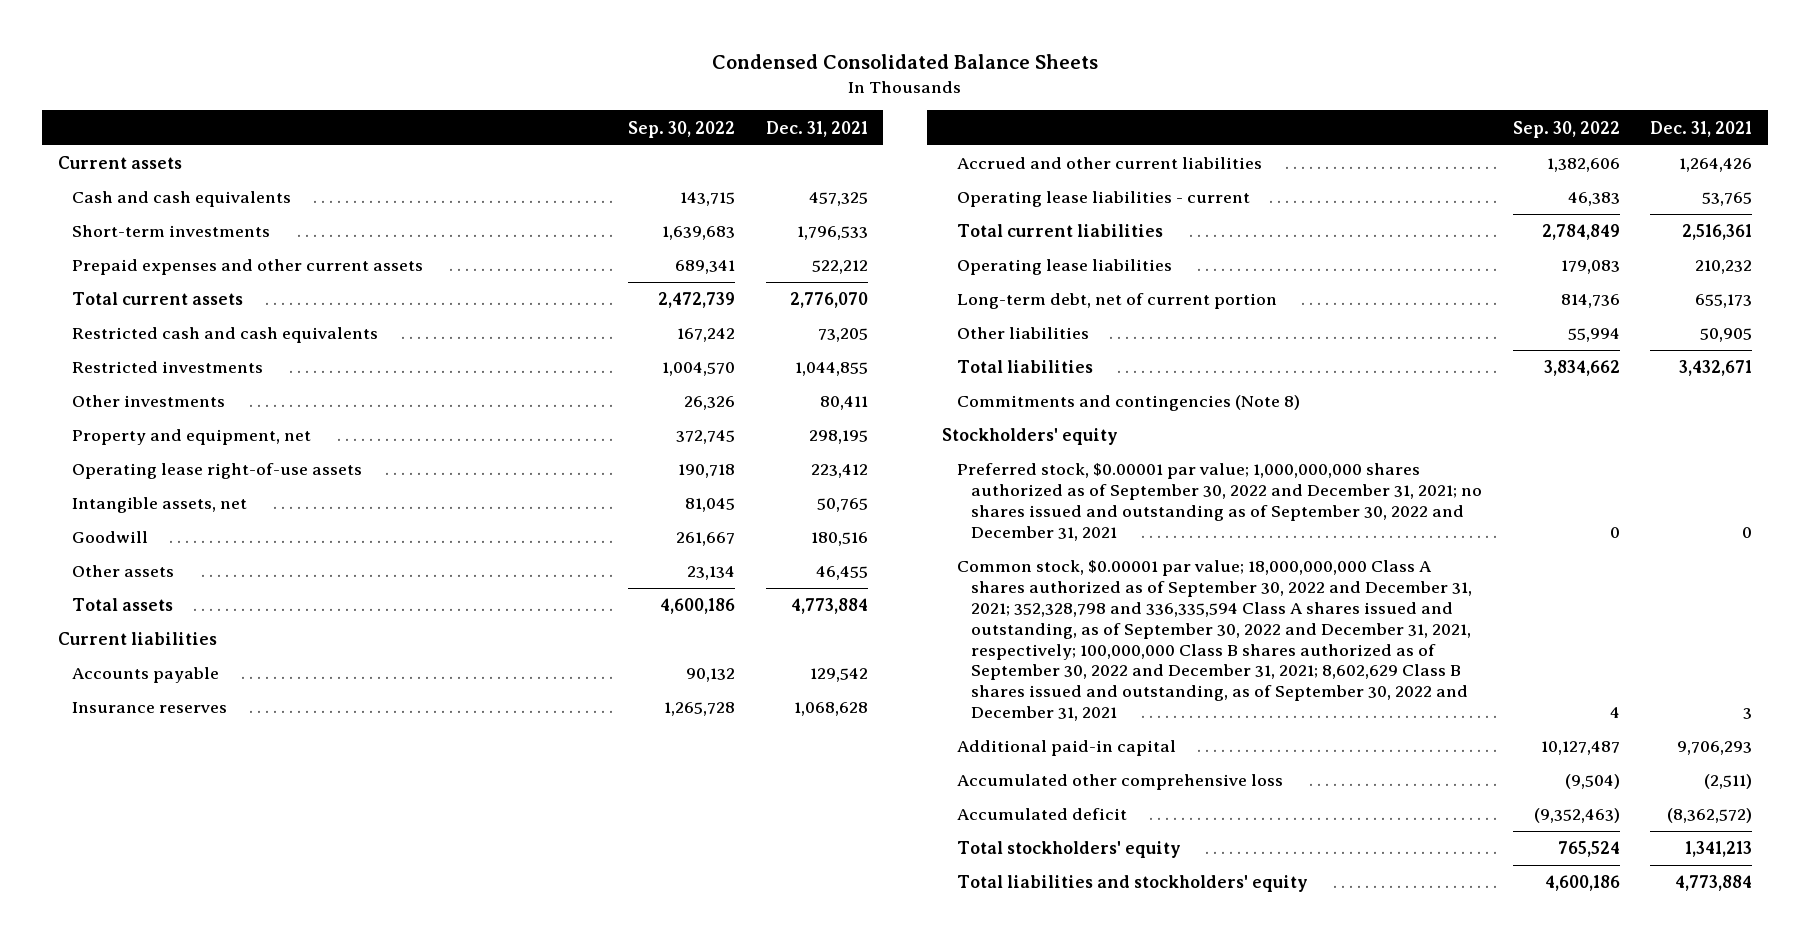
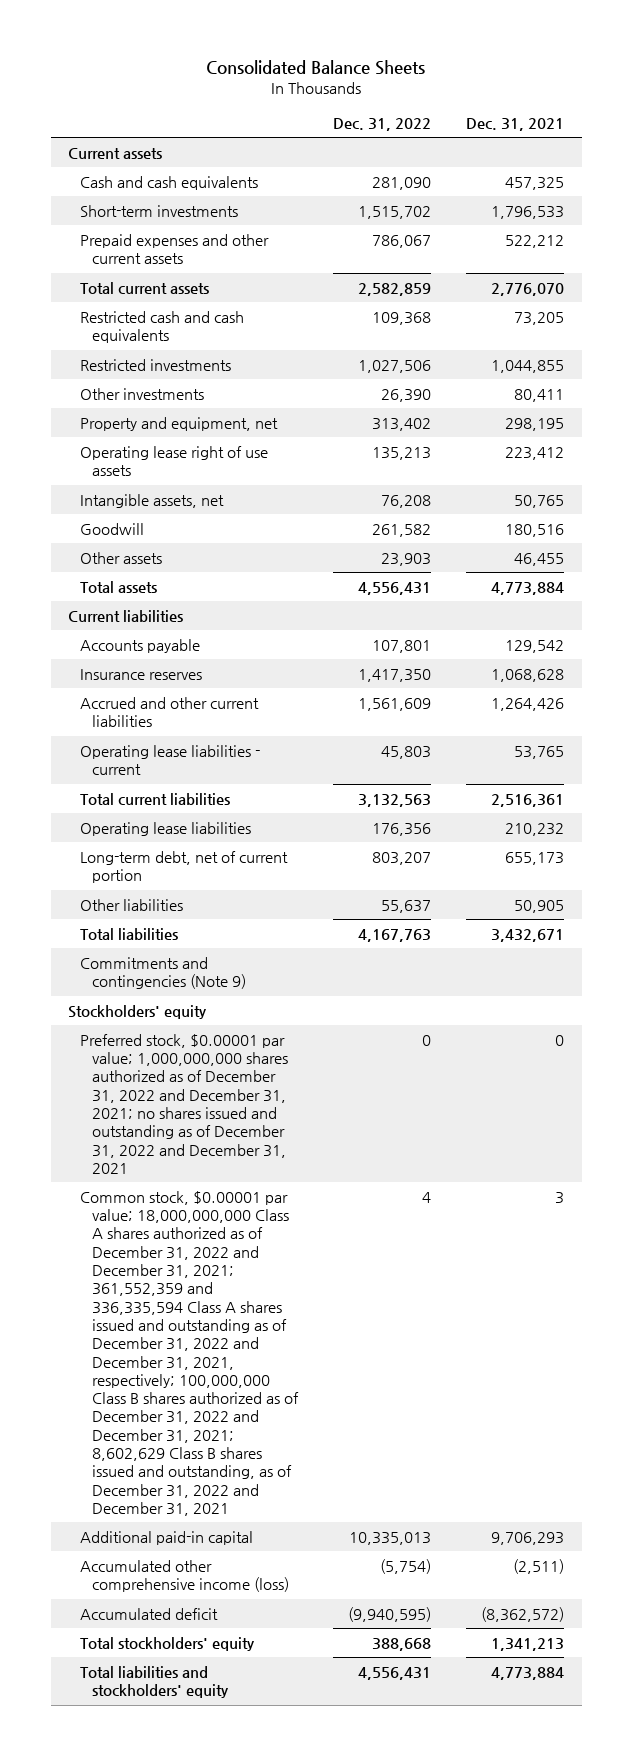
[712,54,1099,70] Condensed Consolidated Balance Sheets -> [206,60,426,76] Consolidated Balance Sheets
[628,120,736,138] Sep. 30, 2022 -> none
none -> [333,117,432,131] Dec. 31, 2022
[71,463,362,480] Operating lease right-of-use assets -> [79,445,268,477] Operating lease right of use assets
[956,395,1300,412] Commitments and contingencies (Note 8) -> [79,956,246,990] Commitments and contingencies (Note 9)
[956,463,1482,541] Preferred stock, $0.00001 par value; 1,000,000,000 shares authorized as of September 30, 2022 and December 31, 2021; no shares issued and outstanding as of September 30, 2022 and December 31, 2021 -> [79,1033,288,1174] Preferred stock, $0.00001 par value; 1,000,000,000 shares authorized as of December 31, 2022 and December 31, 2021; no shares issued and outstanding as of December 31, 2022 and December 31, 2021
[956,560,1472,722] Common stock, $0.00001 par value; 18,000,000,000 Class A shares authorized as of September 30, 2022 and December 31, 2021; 352,328,798 and 336,335,594 Class A shares issued and outstanding, as of September 30, 2022 and December 31, 2021, respectively; 100,000,000 Class B shares authorized as of September 30, 2022 and December 31, 2021; 8,602,629 Class B shares issued and outstanding, as of September 30, 2022 and December 31, 2021 -> [79,1190,299,1516] Common stock, $0.00001 par value; 18,000,000,000 Class A shares authorized as of December 31, 2022 and December 31, 2021; 361,552,359 and 336,335,594 Class A shares issued and outstanding as of December 31, 2022 and December 31, 2021, respectively; 100,000,000 Class B shares authorized as of December 31, 2022 and December 31, 2021; 8,602,629 Class B shares issued and outstanding, as of December 31, 2022 and December 31, 2021
[956,774,1283,791] Accumulated other comprehensive loss -> [79,1559,289,1593] Accumulated other comprehensive income (loss)

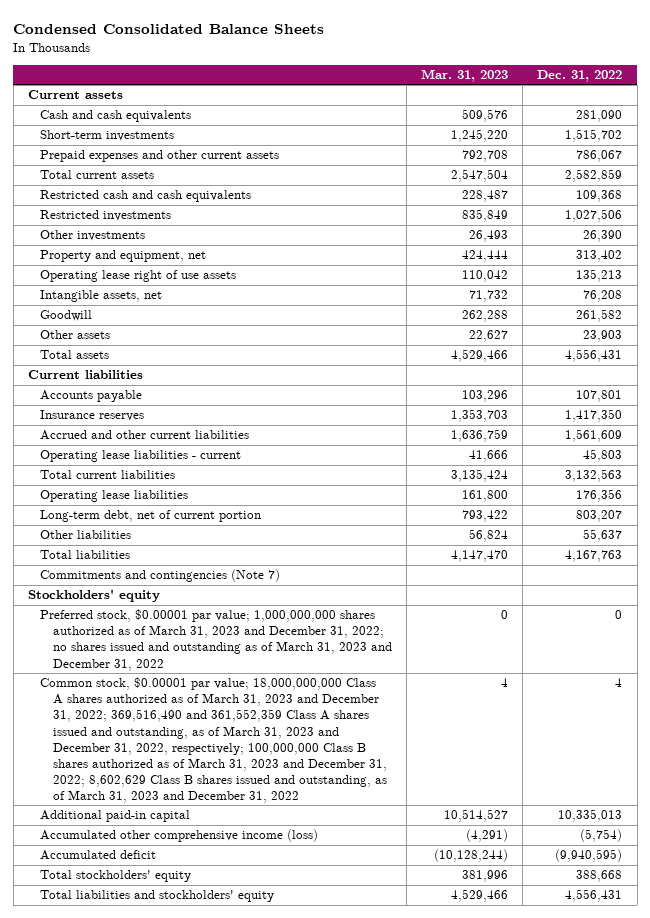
[206,60,426,76] Consolidated Balance Sheets -> [13,23,325,34] Condensed Consolidated Balance Sheets
[466,117,565,131] Dec. 31, 2021 -> none
none -> [421,69,509,83] Mar. 31, 2023
[79,956,246,990] Commitments and contingencies (Note 9) -> [40,569,281,583] Commitments and contingencies (Note 7)
[79,1033,288,1174] Preferred stock, $0.00001 par value; 1,000,000,000 shares authorized as of December 31, 2022 and December 31, 2021; no shares issued and outstanding as of December 31, 2022 and December 31, 2021 -> [40,609,393,671] Preferred stock, $0.00001 par value; 1,000,000,000 shares authorized as of March 31, 2023 and December 31, 2022; no shares issued and outstanding as of March 31, 2023 and December 31, 2022
[79,1190,299,1516] Common stock, $0.00001 par value; 18,000,000,000 Class A shares authorized as of December 31, 2022 and December 31, 2021; 361,552,359 and 336,335,594 Class A shares issued and outstanding as of December 31, 2022 and December 31, 2021, respectively; 100,000,000 Class B shares authorized as of December 31, 2022 and December 31, 2021; 8,602,629 Class B shares issued and outstanding, as of December 31, 2022 and December 31, 2021 -> [40,677,388,803] Common stock, $0.00001 par value; 18,000,000,000 Class A shares authorized as of March 31, 2023 and December 31, 2022; 369,516,490 and 361,552,359 Class A shares issued and outstanding, as of March 31, 2023 and December 31, 2022, respectively; 100,000,000 Class B shares authorized as of March 31, 2023 and December 31, 2022; 8,602,629 Class B shares issued and outstanding, as of March 31, 2023 and December 31, 2022

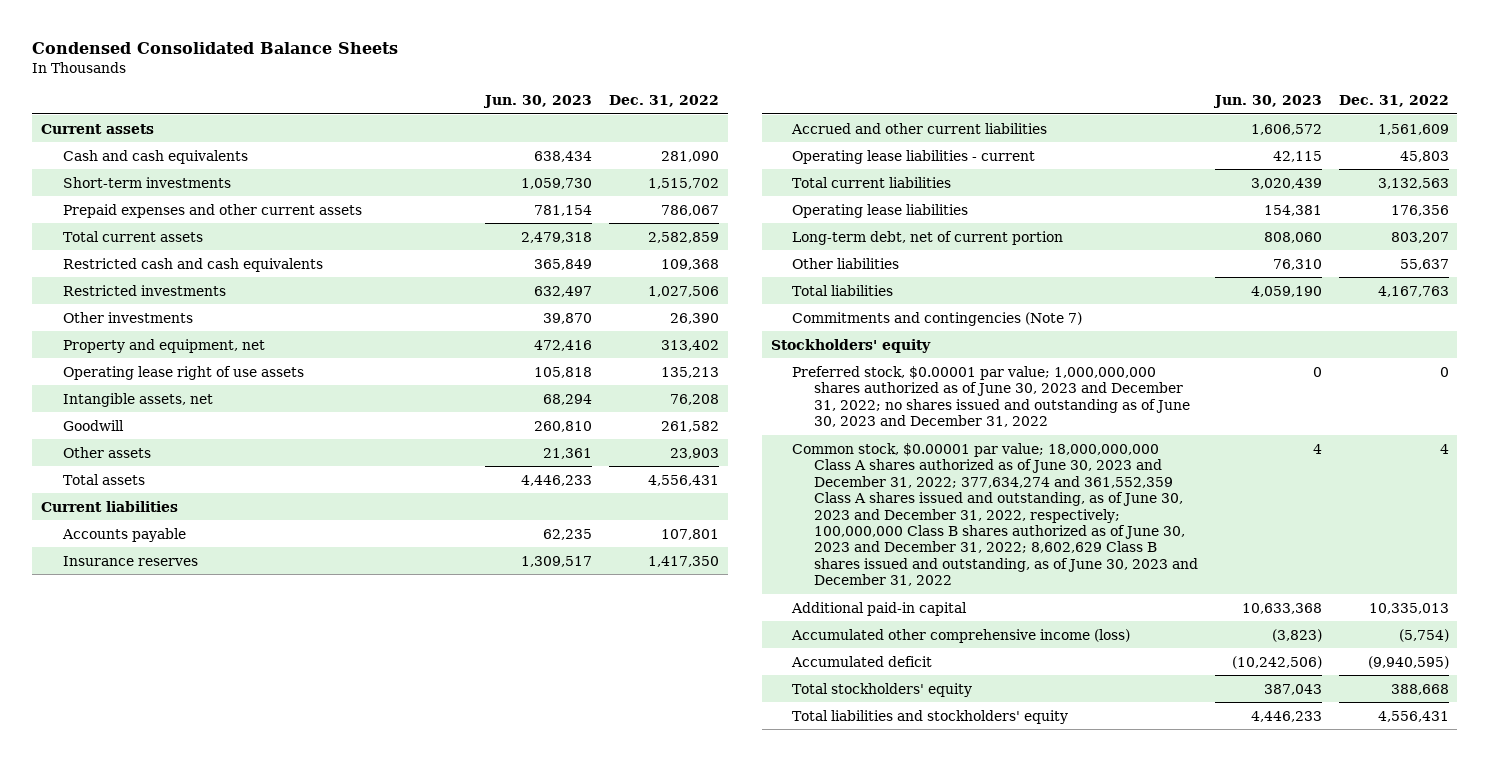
[421,69,509,83] Mar. 31, 2023 -> none
none -> [483,95,593,109] Jun. 30, 2023
[40,609,393,671] Preferred stock, $0.00001 par value; 1,000,000,000 shares authorized as of March 31, 2023 and December 31, 2022; no shares issued and outstanding as of March 31, 2023 and December 31, 2022 -> [792,365,1190,428] Preferred stock, $0.00001 par value; 1,000,000,000 shares authorized as of June 30, 2023 and December 31, 2022; no shares issued and outstanding as of June 30, 2023 and December 31, 2022
[40,677,388,803] Common stock, $0.00001 par value; 18,000,000,000 Class A shares authorized as of March 31, 2023 and December 31, 2022; 369,516,490 and 361,552,359 Class A shares issued and outstanding, as of March 31, 2023 and December 31, 2022, respectively; 100,000,000 Class B shares authorized as of March 31, 2023 and December 31, 2022; 8,602,629 Class B shares issued and outstanding, as of March 31, 2023 and December 31, 2022 -> [792,442,1198,587] Common stock, $0.00001 par value; 18,000,000,000 Class A shares authorized as of June 30, 2023 and December 31, 2022; 377,634,274 and 361,552,359 Class A shares issued and outstanding, as of June 30, 2023 and December 31, 2022, respectively; 100,000,000 Class B shares authorized as of June 30, 2023 and December 31, 2022; 8,602,629 Class B shares issued and outstanding, as of June 30, 2023 and December 31, 2022

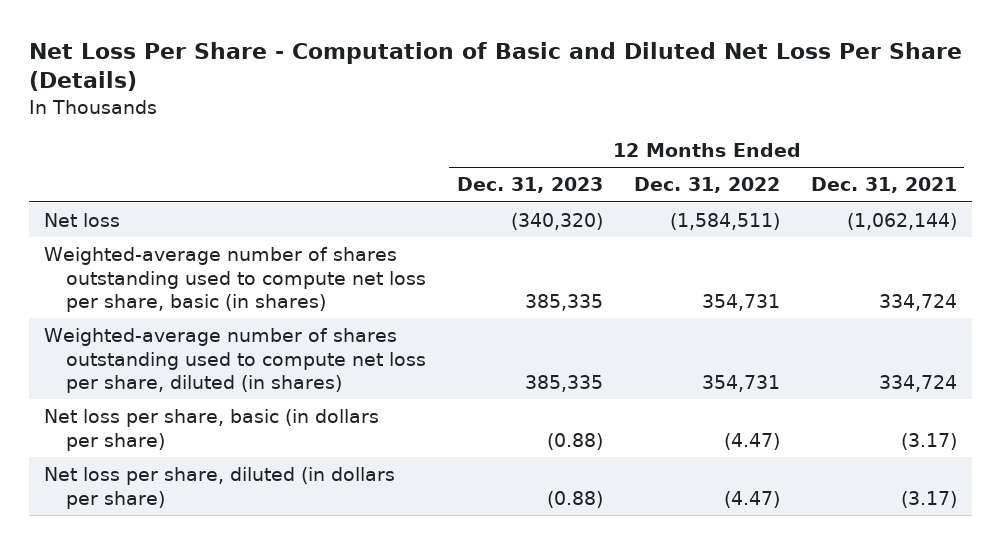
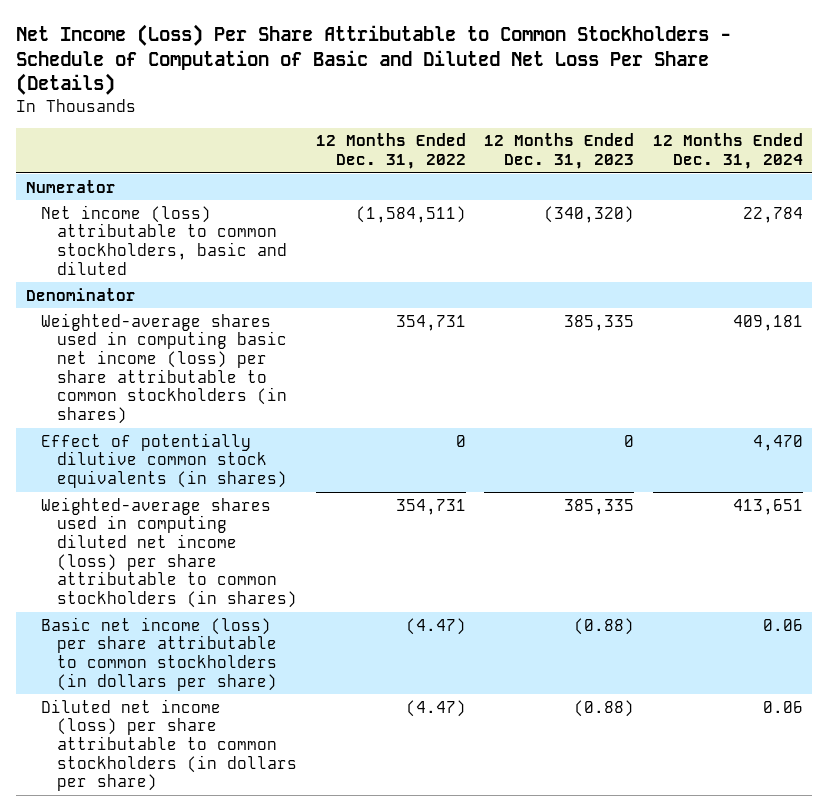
[29,41,963,92] Net Loss Per Share - Computation of Basic and Diluted Net Loss Per Share (Details) -> [16,24,732,96] Net Income (Loss) Per Share Attributable to Common Stockholders - Schedule of Computation of Basic and Diluted Net Loss Per Share (Details)
[810,177,957,194] Dec. 31, 2021 -> none
none -> [652,133,803,170] 12 Months Ended Dec. 31, 2024
none -> [25,179,116,193] Numerator
[44,213,121,228] Net loss -> [41,204,287,275] Net income (loss) attributable to common stockholders, basic and diluted
none -> [25,287,136,301] Denominator
[44,247,426,313] Weighted-average number of shares outstanding used to compute net loss per share, basic (in shares) -> [41,312,287,424] Weighted-average shares used in computing basic net income (loss) per share attributable to common stockholders (in shares)
none -> [41,432,287,488] Effect of potentially dilutive common stock equivalents (in shares)
[44,328,426,394] Weighted-average number of shares outstanding used to compute net loss per share, diluted (in shares) -> [41,496,297,608] Weighted-average shares used in computing diluted net income (loss) per share attributable to common stockholders (in shares)
[44,409,380,451] Net loss per share, basic (in dollars per share) -> [41,616,277,691] Basic net income (loss) per share attributable to common stockholders (in dollars per share)
[44,467,396,509] Net loss per share, diluted (in dollars per share) -> [41,698,297,792] Diluted net income (loss) per share attributable to common stockholders (in dollars per share)

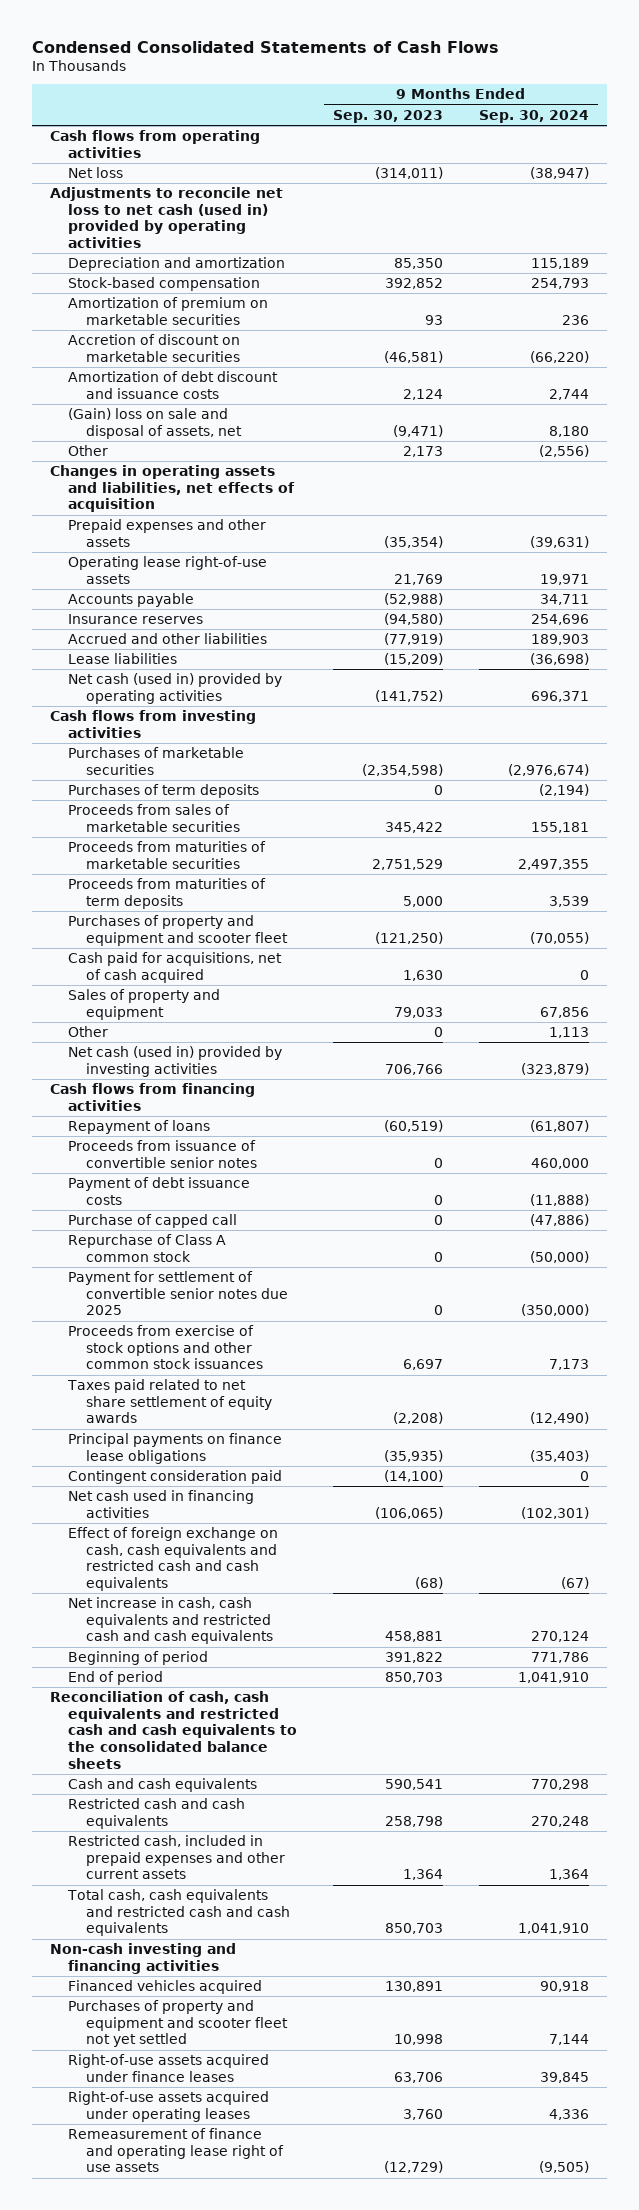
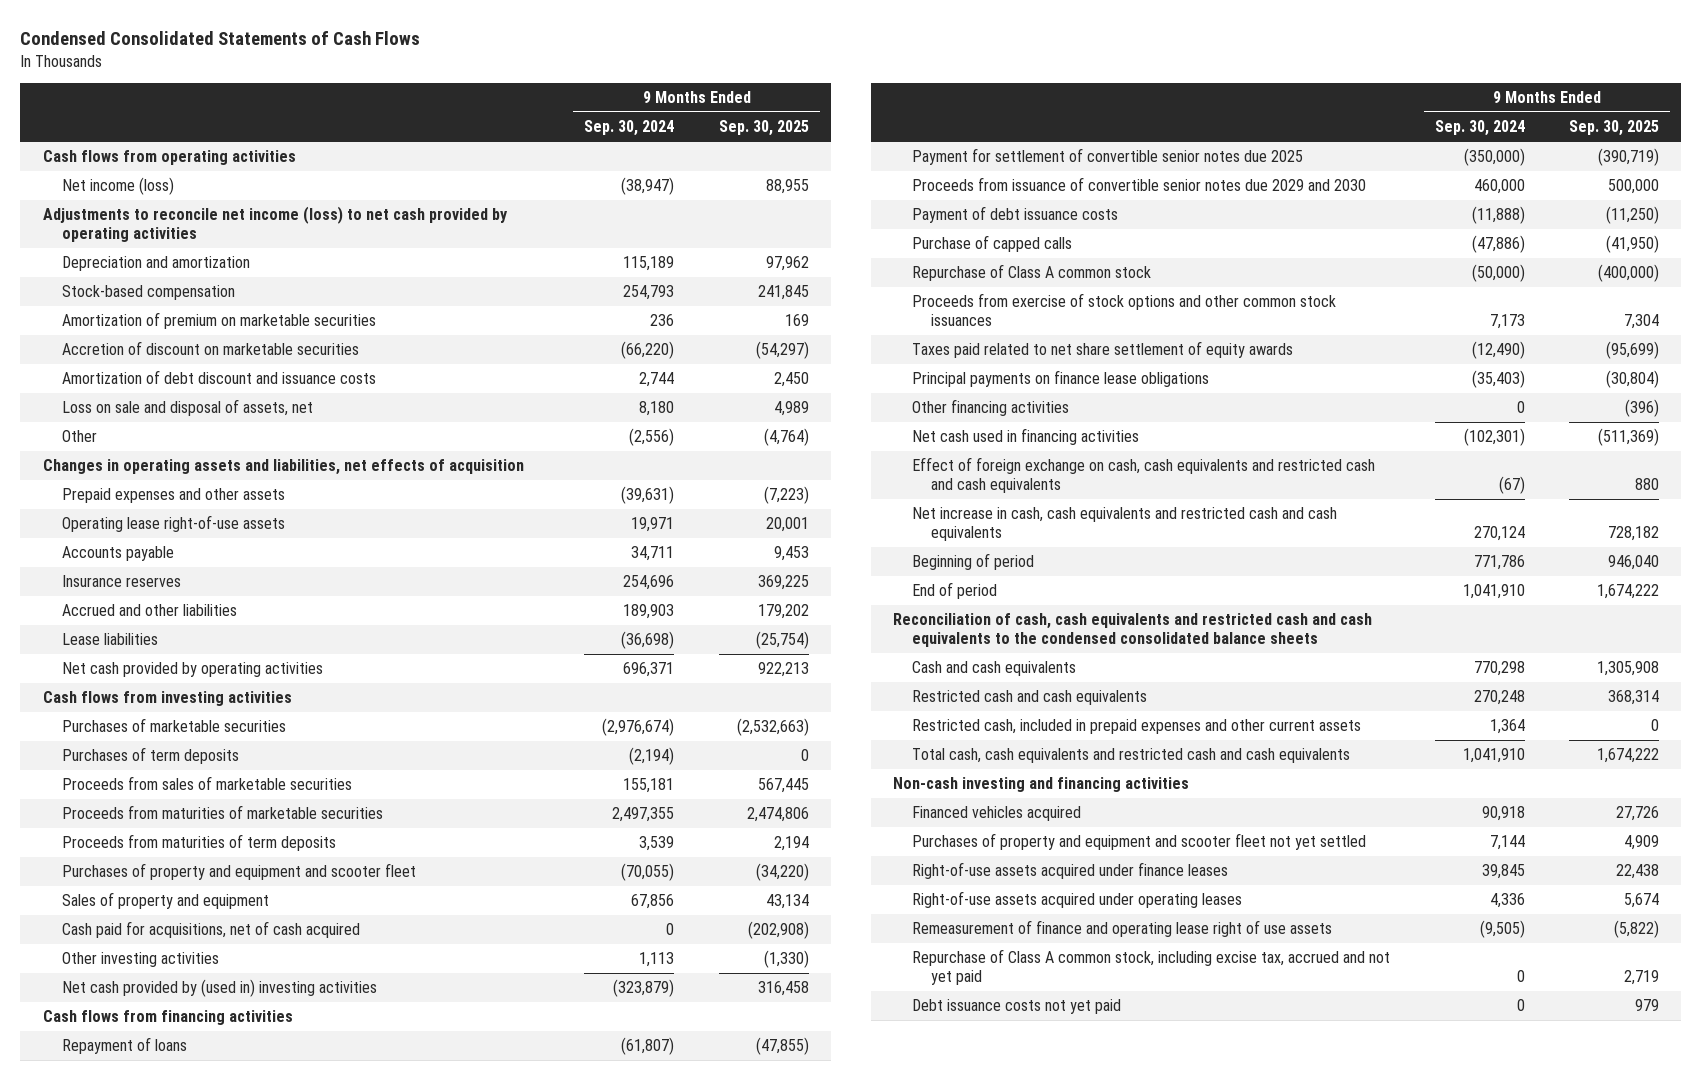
[332,109,443,123] Sep. 30, 2023 -> none
none -> [718,120,809,137] Sep. 30, 2025
[67,167,123,179] Net loss -> [61,177,174,196] Net income (loss)
[49,187,283,248] Adjustments to reconcile net loss to net cash (used in) provided by operating activities -> [42,206,508,242] Adjustments to reconcile net income (loss) to net cash provided by operating activities
[67,408,243,439] (Gain) loss on sale and disposal of assets, net -> [61,399,313,417] Loss on sale and disposal of assets, net
[67,673,282,704] Net cash (used in) provided by operating activities -> [61,662,323,678] Net cash provided by operating activities
[67,952,282,983] Cash paid for acquisitions, net of cash acquired -> [61,921,360,939] Cash paid for acquisitions, net of cash acquired
[67,1026,108,1038] Other -> [61,952,219,968] Other investing activities
[67,1046,282,1077] Net cash (used in) provided by investing activities -> [61,979,377,998] Net cash provided by (used in) investing activities
[67,1271,289,1316] Payment for settlement of convertible senior notes due 2025 -> [912,148,1304,166] Payment for settlement of convertible senior notes due 2025
[67,1140,258,1168] Proceeds from issuance of convertible senior notes -> [912,177,1367,192] Proceeds from issuance of convertible senior notes due 2029 and 2030
[67,1214,237,1229] Purchase of capped call -> [912,235,1073,253] Purchase of capped calls
[67,1470,282,1485] Contingent consideration paid -> none
none -> [912,399,1070,417] Other financing activities
[49,1691,297,1769] Reconciliation of cash, cash equivalents and restricted cash and cash equivalents to the consolidated balance sheets -> [893,613,1373,647] Reconciliation of cash, cash equivalents and restricted cash and cash equivalents to the condensed consolidated balance sheets
none -> [912,949,1391,985] Repurchase of Class A common stock, including excise tax, accrued and not yet paid
none -> [912,999,1122,1015] Debt issuance costs not yet paid

